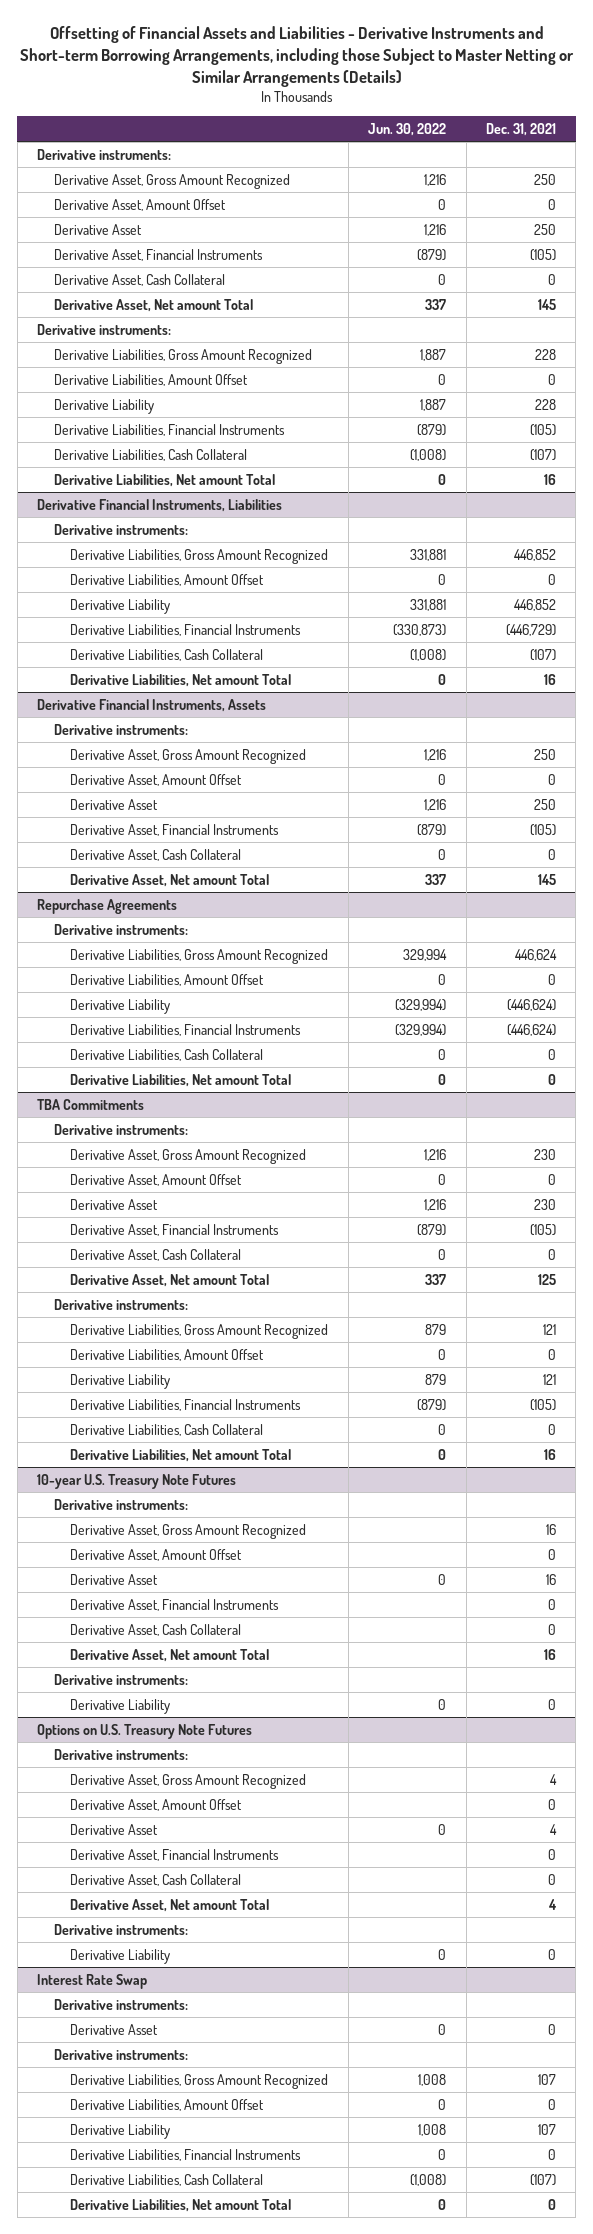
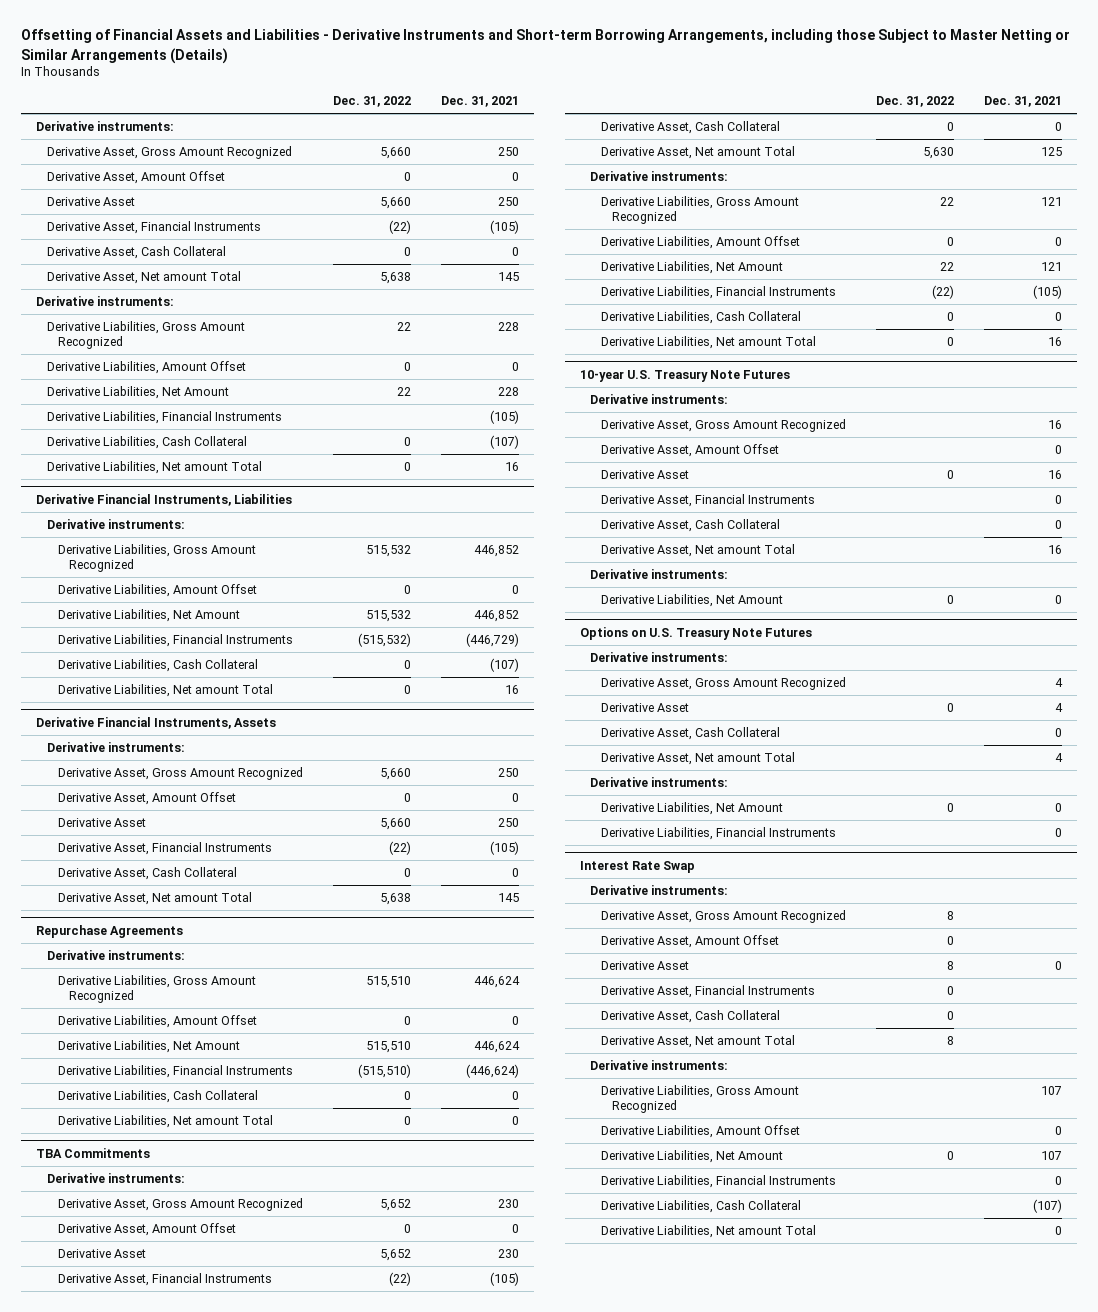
[368,122,447,136] Jun. 30, 2022 -> none
none -> [332,96,411,108] Dec. 31, 2022
[53,398,154,414] Derivative Liability -> [47,385,230,399] Derivative Liabilities, Net Amount
[70,598,171,614] Derivative Liability -> [57,608,240,622] Derivative Liabilities, Net Amount
[70,998,171,1014] Derivative Liability -> [57,1039,240,1053] Derivative Liabilities, Net Amount
[507,998,557,1011] (446,624) -> [473,1040,520,1053] 446,624
[70,1373,171,1389] Derivative Liability -> [601,260,784,274] Derivative Liabilities, Net Amount
[70,1698,171,1714] Derivative Liability -> [601,593,784,607] Derivative Liabilities, Net Amount
[70,1798,243,1811] Derivative Asset, Amount Offset -> none
[70,1848,280,1861] Derivative Asset, Financial Instruments -> none
[70,1948,171,1964] Derivative Liability -> [601,801,784,815] Derivative Liabilities, Net Amount
none -> [601,826,837,840] Derivative Liabilities, Financial Instruments
none -> [601,909,847,923] Derivative Asset, Gross Amount Recognized
none -> [601,934,780,948] Derivative Asset, Amount Offset
none -> [601,984,816,998] Derivative Asset, Financial Instruments
none -> [601,1009,781,1023] Derivative Asset, Cash Collateral
none -> [601,1034,796,1048] Derivative Asset, Net amount Total
[70,2123,171,2139] Derivative Liability -> [601,1149,784,1163] Derivative Liabilities, Net Amount

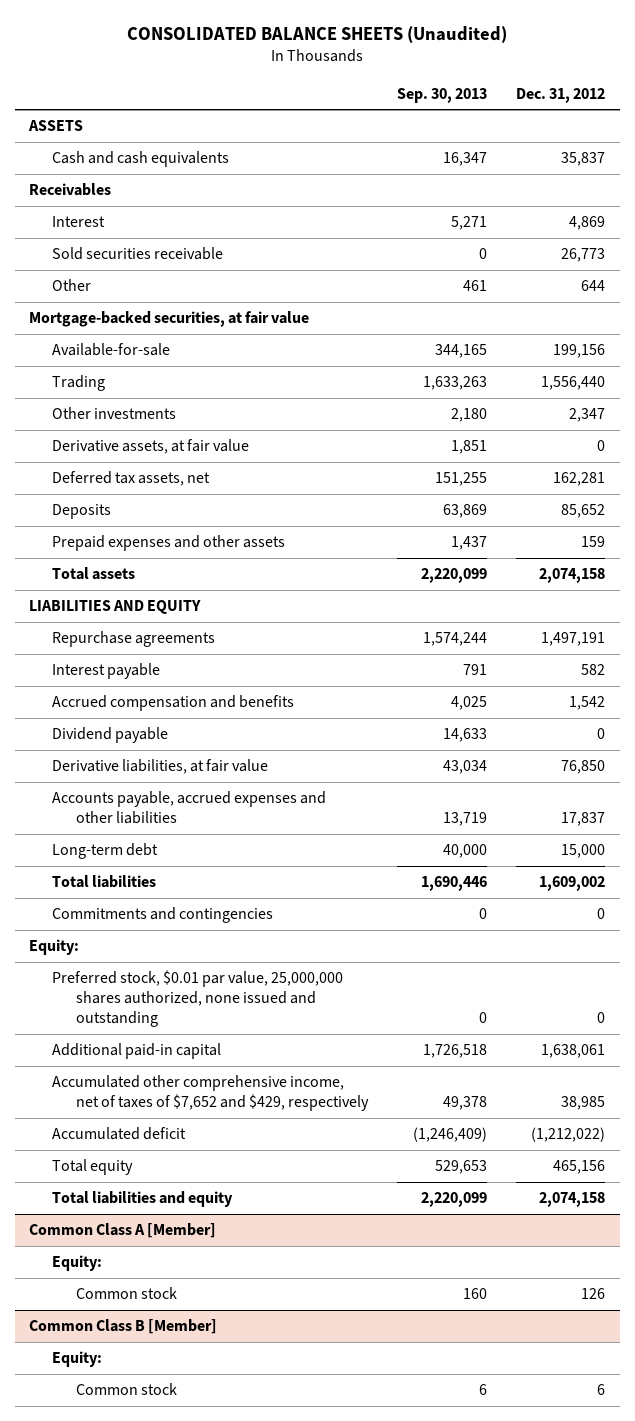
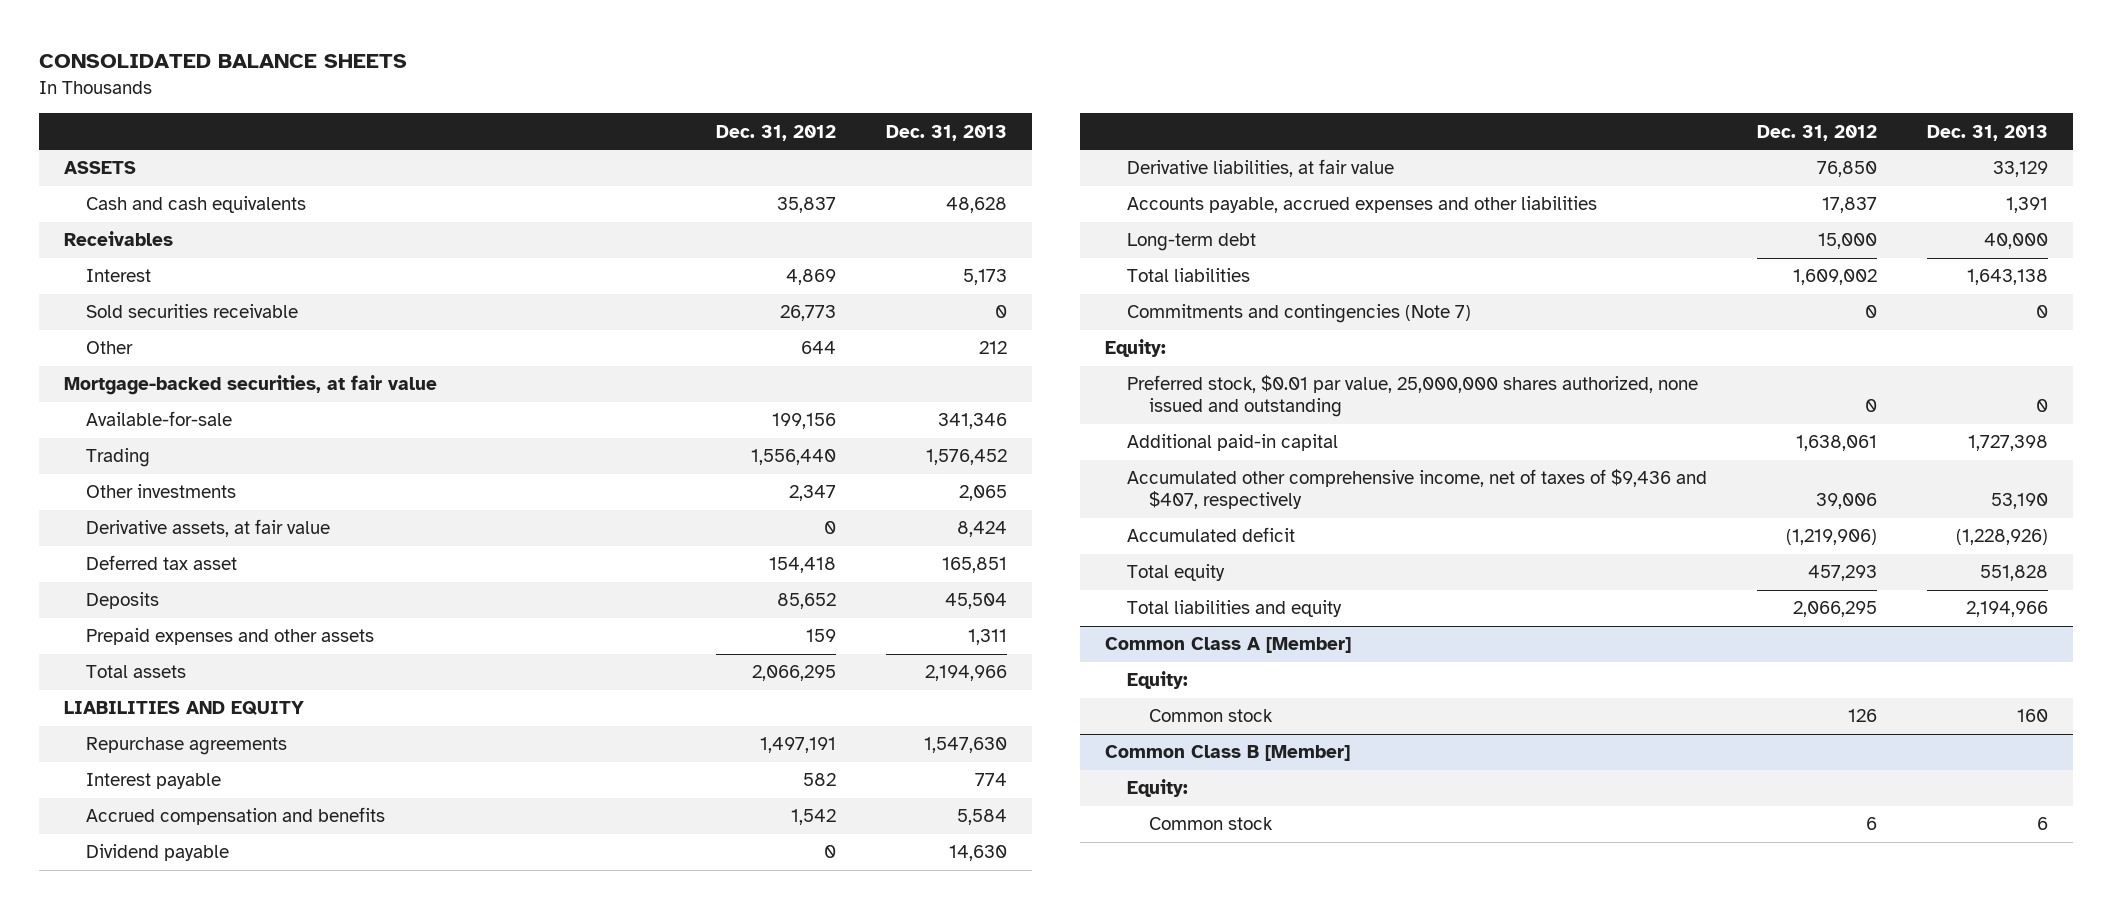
[127,25,508,43] CONSOLIDATED BALANCE SHEETS (Unaudited) -> [38,54,407,69] CONSOLIDATED BALANCE SHEETS
[397,87,488,103] Sep. 30, 2013 -> none
none -> [886,124,1008,141] Dec. 31, 2013
[52,471,211,487] Deferred tax assets, net -> [85,555,237,571] Deferred tax asset
[553,472,606,487] 162,281 -> [769,557,837,574] 154,418
[539,568,606,584] 2,074,158 -> [752,665,837,682] 2,066,295
[52,907,274,924] Commitments and contingencies -> [1127,304,1472,324] Commitments and contingencies (Note 7)
[52,1075,369,1112] Accumulated other comprehensive income, net of taxes of $7,652 and $429, respectively -> [1127,469,1708,510] Accumulated other comprehensive income, net of taxes of $9,436 and $407, respectively
[561,1096,606,1111] 38,985 -> [1816,493,1878,510] 39,006
[531,1127,606,1143] (1,212,022) -> [1786,529,1878,546] (1,219,906)
[553,1160,606,1175] 465,156 -> [1808,565,1878,582] 457,293
[539,1192,606,1208] 2,074,158 -> [1793,601,1878,618] 2,066,295

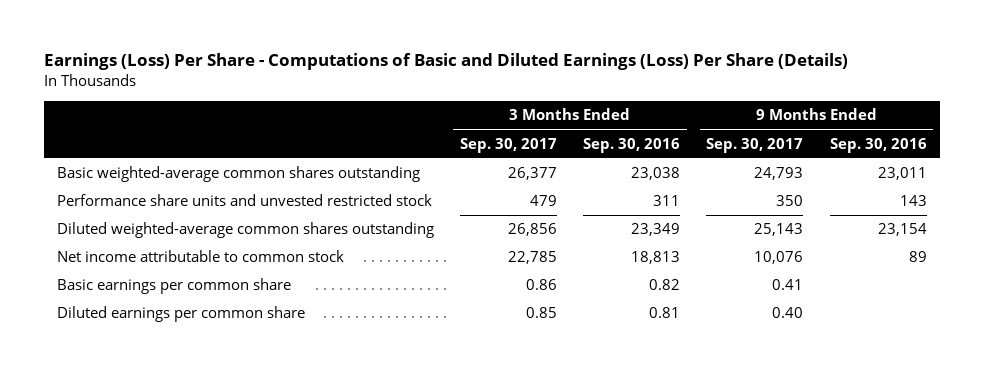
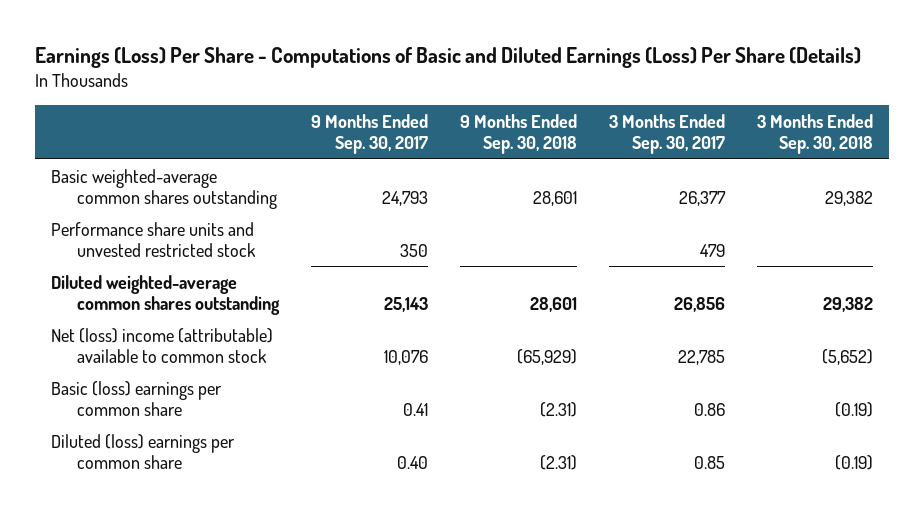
[583,137,681,153] Sep. 30, 2016 -> none
[829,137,927,153] Sep. 30, 2016 -> none
none -> [459,113,577,155] 9 Months Ended Sep. 30, 2018
none -> [756,113,873,155] 3 Months Ended Sep. 30, 2018
[56,250,344,263] Net income attributable to common stock -> [50,327,273,363] Net (loss) income (attributable) available to common stock
[56,278,291,295] Basic earnings per common share -> [50,380,222,416] Basic (loss) earnings per common share
[56,306,305,323] Diluted earnings per common share -> [50,433,235,469] Diluted (loss) earnings per common share

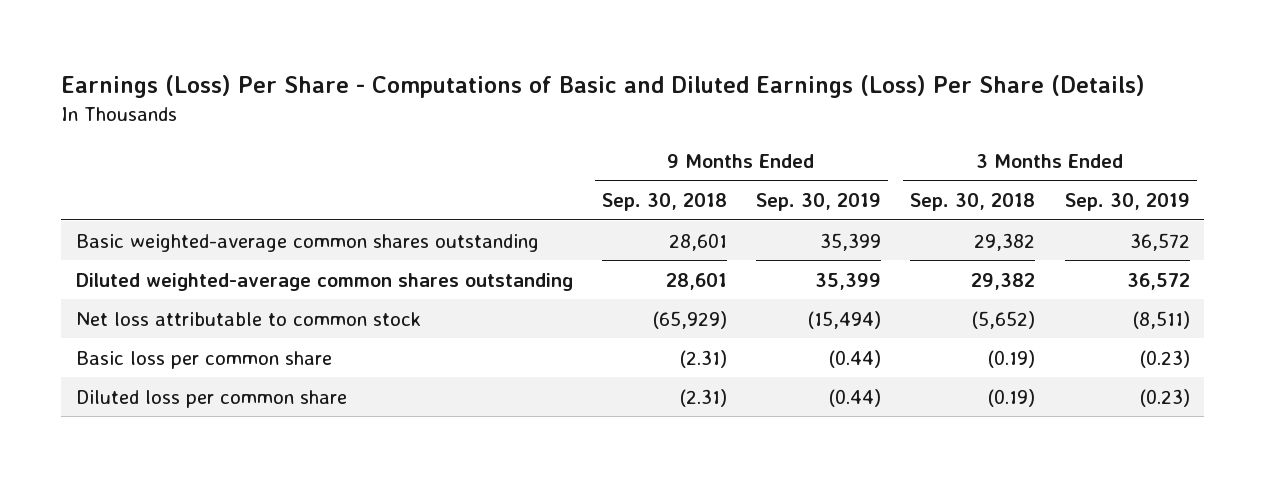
[310,113,428,155] 9 Months Ended Sep. 30, 2017 -> none
[608,113,725,155] 3 Months Ended Sep. 30, 2017 -> none
none -> [756,193,882,212] Sep. 30, 2019
none -> [1064,193,1190,212] Sep. 30, 2019
[50,221,256,257] Performance share units and unvested restricted stock -> none
[50,327,273,363] Net (loss) income (attributable) available to common stock -> [75,311,421,326] Net loss attributable to common stock
[50,380,222,416] Basic (loss) earnings per common share -> [75,350,332,369] Basic loss per common share
[50,433,235,469] Diluted (loss) earnings per common share -> [75,389,347,408] Diluted loss per common share

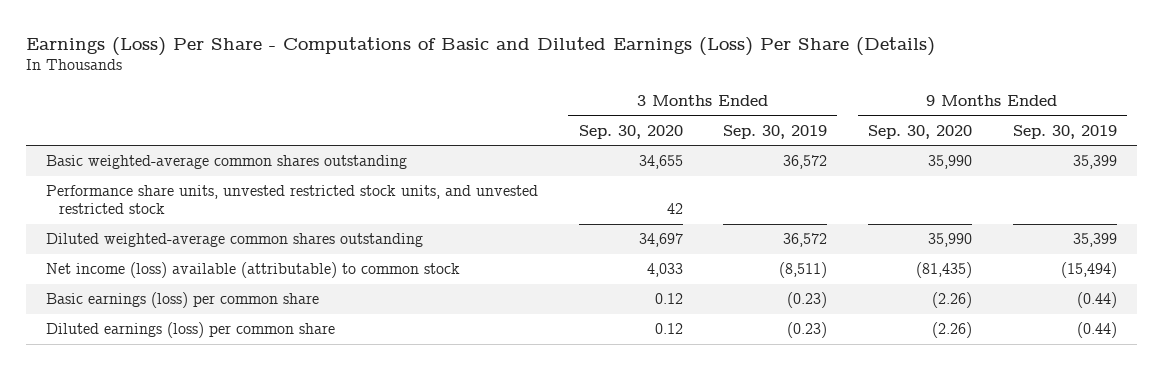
[601,193,727,212] Sep. 30, 2018 -> none
[910,193,1036,212] Sep. 30, 2018 -> none
none -> [578,124,683,139] Sep. 30, 2020
none -> [867,124,972,139] Sep. 30, 2020
none -> [45,185,538,215] Performance share units, unvested restricted stock units, and unvested restricted stock
[75,311,421,326] Net loss attributable to common stock -> [45,262,460,279] Net income (loss) available (attributable) to common stock
[75,350,332,369] Basic loss per common share -> [45,292,319,309] Basic earnings (loss) per common share
[75,389,347,408] Diluted loss per common share -> [45,322,335,339] Diluted earnings (loss) per common share

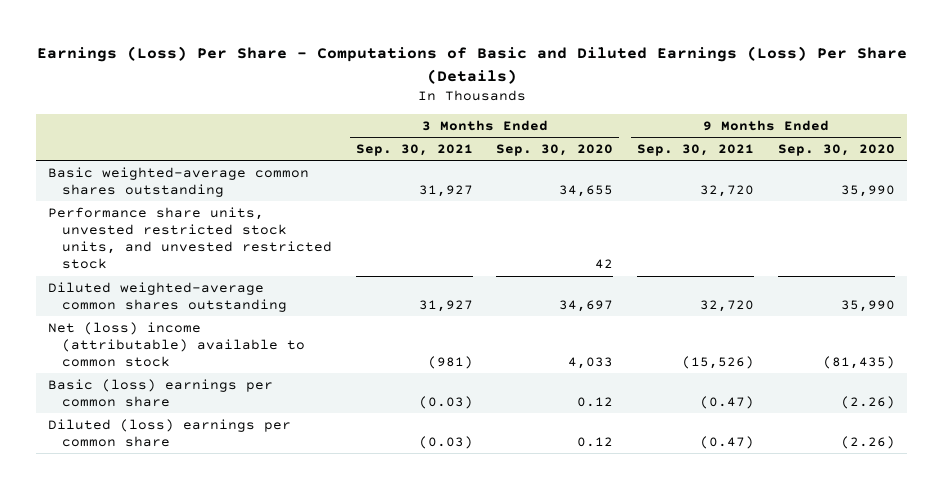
[723,124,828,139] Sep. 30, 2019 -> none
[1012,124,1117,139] Sep. 30, 2019 -> none
none -> [355,143,473,156] Sep. 30, 2021
none -> [637,143,755,156] Sep. 30, 2021
[45,262,460,279] Net income (loss) available (attributable) to common stock -> [48,321,305,368] Net (loss) income (attributable) available to common stock
[45,292,319,309] Basic earnings (loss) per common share -> [48,378,274,407] Basic (loss) earnings per common share
[45,322,335,339] Diluted earnings (loss) per common share -> [48,418,292,447] Diluted (loss) earnings per common share

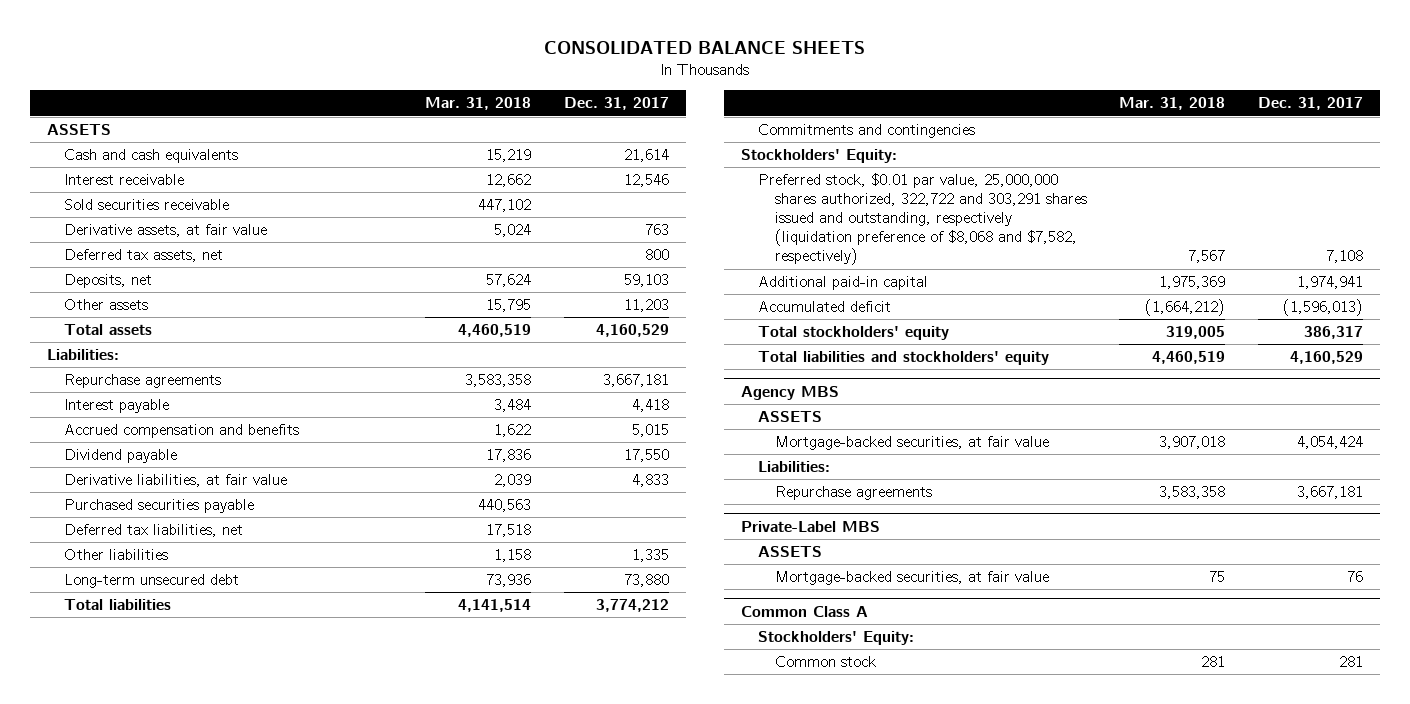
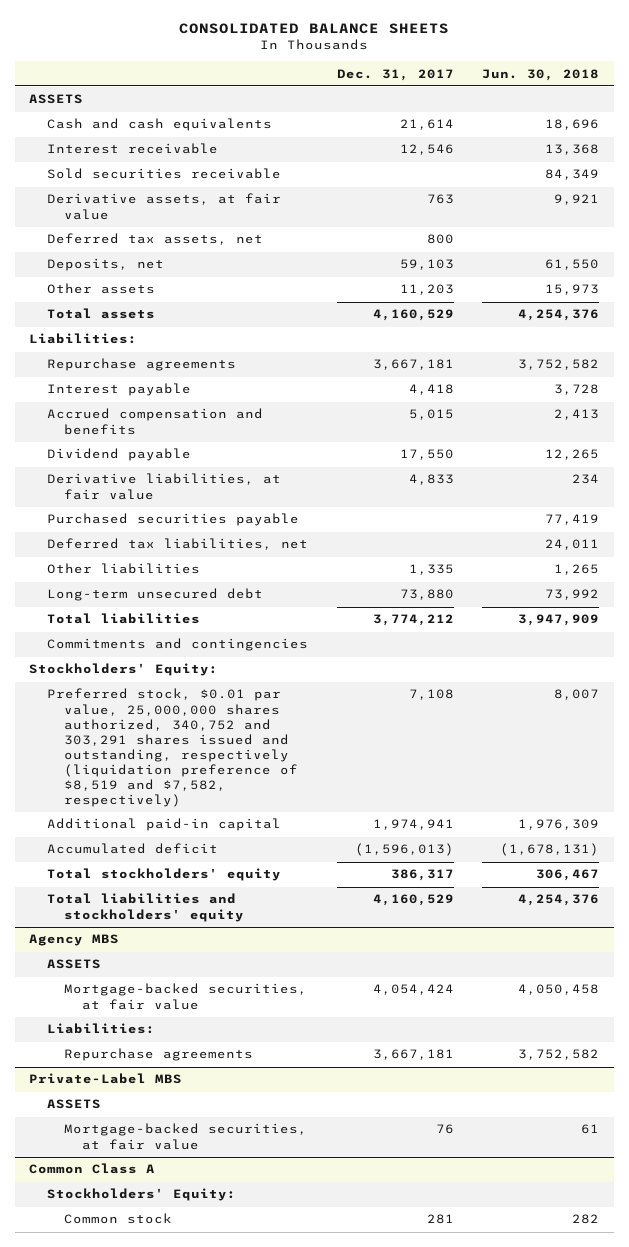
[425,97,532,111] Mar. 31, 2018 -> none
none -> [482,68,600,81] Jun. 30, 2018
[757,172,1087,266] Preferred stock, $0.01 par value, 25,000,000 shares authorized, 322,722 and 303,291 shares issued and outstanding, respectively (liquidation preference of $8,068 and $7,582, respectively) -> [46,688,299,807] Preferred stock, $0.01 par value, 25,000,000 shares authorized, 340,752 and 303,291 shares issued and outstanding, respectively (liquidation preference of $8,519 and $7,582, respectively)

